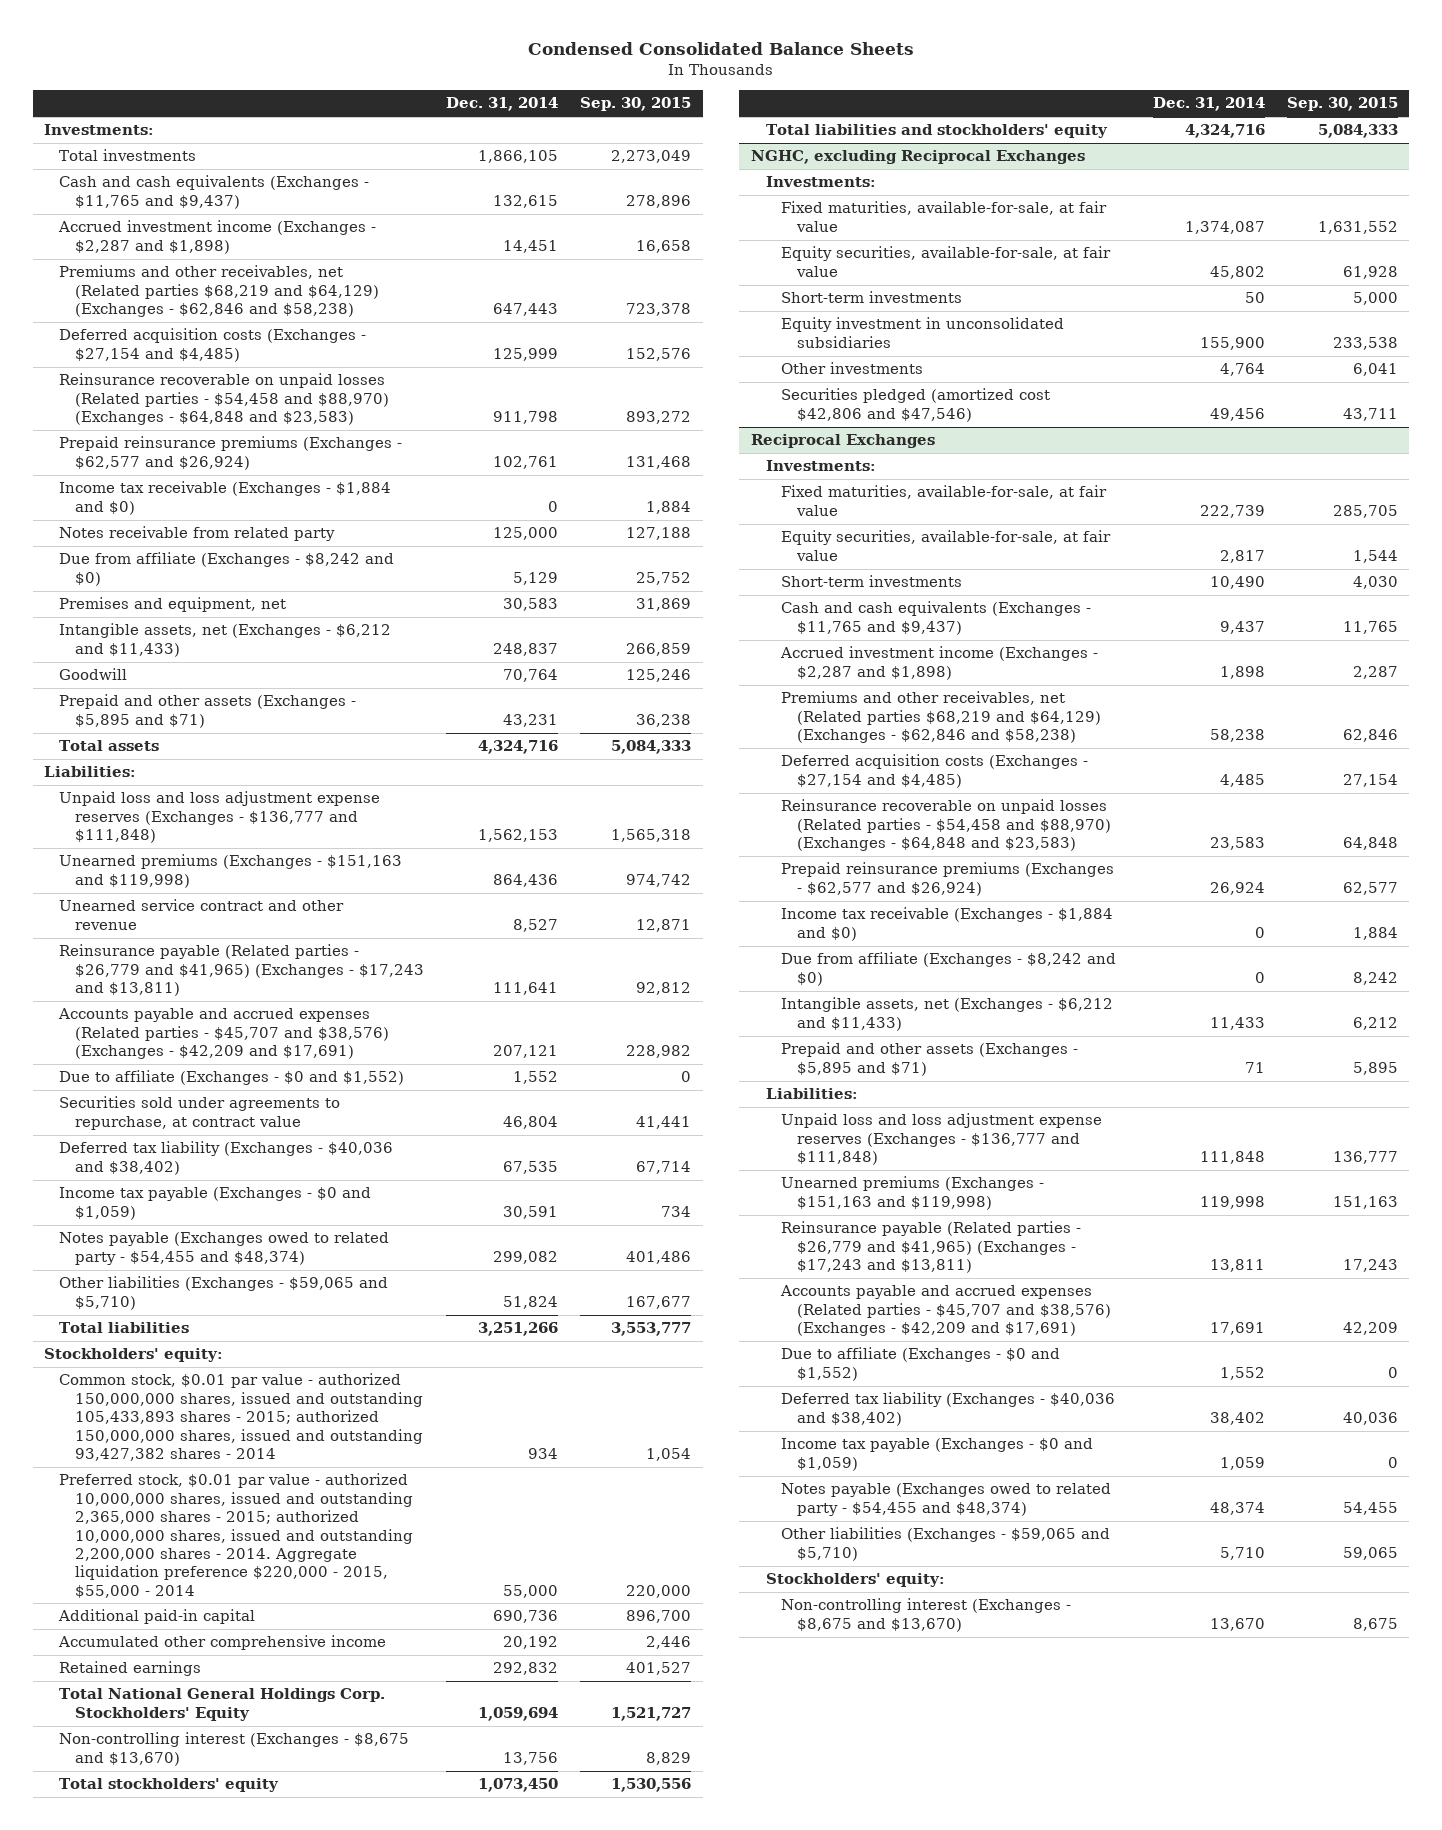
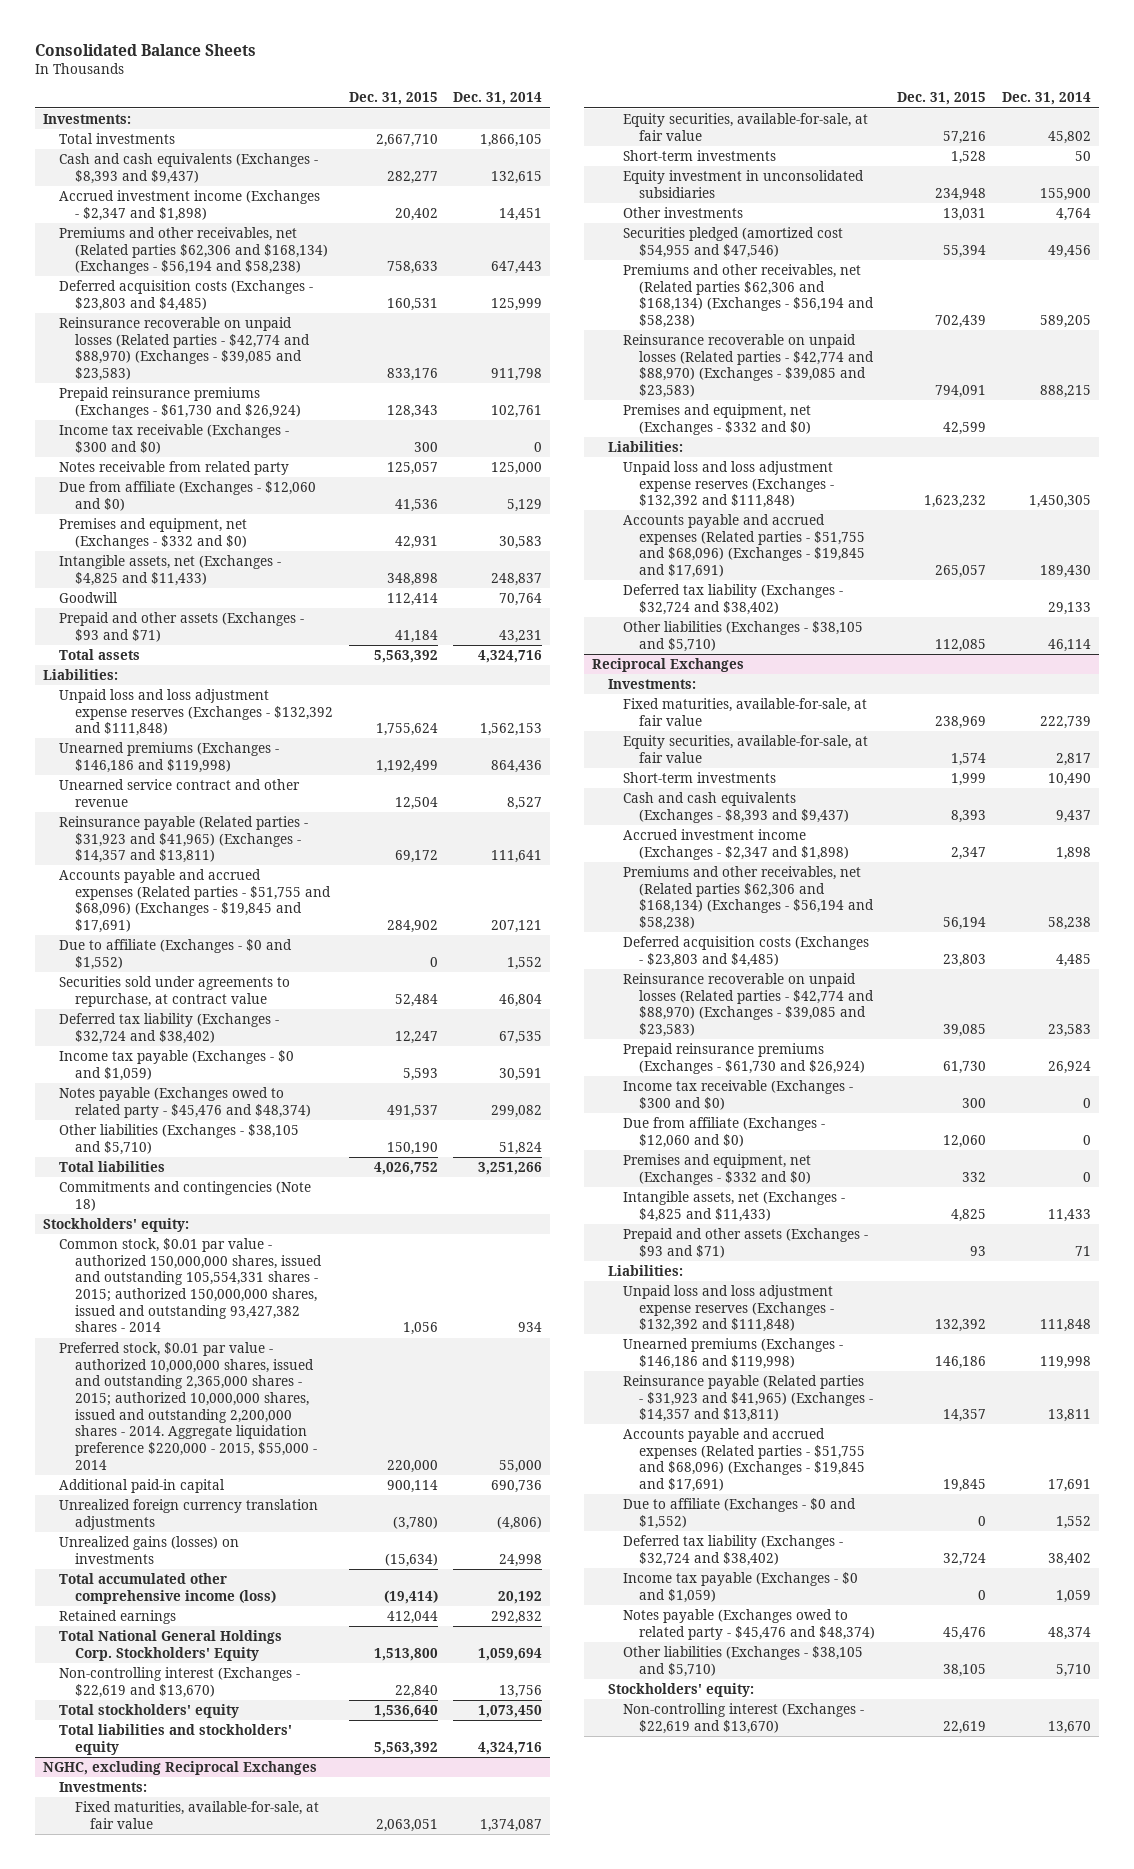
[528,42,915,56] Condensed Consolidated Balance Sheets -> [35,44,257,57] Consolidated Balance Sheets
[580,97,692,112] Sep. 30, 2015 -> none
none -> [348,92,438,106] Dec. 31, 2015
[59,175,370,209] Cash and cash equivalents (Exchanges - $11,765 and $9,437) -> [58,152,318,184] Cash and cash equivalents (Exchanges - $8,393 and $9,437)
[58,220,377,254] Accrued investment income (Exchanges - $2,287 and $1,898) -> [58,189,320,221] Accrued investment income (Exchanges - $2,347 and $1,898)
[59,265,379,318] Premiums and other receivables, net (Related parties $68,219 and $64,129) (Exchanges - $62,846 and $58,238) -> [58,226,328,275] Premiums and other receivables, net (Related parties $62,306 and $168,134) (Exchanges - $56,194 and $58,238)
[59,328,367,362] Deferred acquisition costs (Exchanges - $27,154 and $4,485) -> [58,279,313,311] Deferred acquisition costs (Exchanges - $23,803 and $4,485)
[59,373,389,426] Reinsurance recoverable on unpaid losses (Related parties - $54,458 and $88,970) (Exchanges - $64,848 and $23,583) -> [58,316,310,382] Reinsurance recoverable on unpaid losses (Related parties - $42,774 and $88,970) (Exchanges - $39,085 and $23,583)
[59,436,403,470] Prepaid reinsurance premiums (Exchanges - $62,577 and $26,924) -> [58,386,301,418] Prepaid reinsurance premiums (Exchanges - $61,730 and $26,924)
[59,481,392,515] Income tax receivable (Exchanges - $1,884 and $0) -> [58,423,289,454] Income tax receivable (Exchanges - $300 and $0)
[59,552,395,586] Due from affiliate (Exchanges - $8,242 and $0) -> [58,480,316,511] Due from affiliate (Exchanges - $12,060 and $0)
[59,597,287,613] Premises and equipment, net -> [58,517,247,549] Premises and equipment, net (Exchanges - $332 and $0)
[59,623,392,657] Intangible assets, net (Exchanges - $6,212 and $11,433) -> [58,554,281,586] Intangible assets, net (Exchanges - $4,825 and $11,433)
[59,694,357,728] Prepaid and other assets (Exchanges - $5,895 and $71) -> [58,611,304,642] Prepaid and other assets (Exchanges - $93 and $71)
[59,791,381,844] Unpaid loss and loss adjustment expense reserves (Exchanges - $136,777 and $111,848) -> [58,688,333,737] Unpaid loss and loss adjustment expense reserves (Exchanges - $132,392 and $111,848)
[59,854,403,888] Unearned premiums (Exchanges - $151,163 and $119,998) -> [58,741,279,773] Unearned premiums (Exchanges - $146,186 and $119,998)
[59,944,424,997] Reinsurance payable (Related parties - $26,779 and $41,965) (Exchanges - $17,243 and $13,811) -> [58,815,308,864] Reinsurance payable (Related parties - $31,923 and $41,965) (Exchanges - $14,357 and $13,811)
[58,1008,389,1060] Accounts payable and accrued expenses (Related parties - $45,707 and $38,576) (Exchanges - $42,209 and $17,691) -> [58,868,331,934] Accounts payable and accrued expenses (Related parties - $51,755 and $68,096) (Exchanges - $19,845 and $17,691)
[59,1141,394,1175] Deferred tax liability (Exchanges - $40,036 and $38,402) -> [58,1012,279,1044] Deferred tax liability (Exchanges - $32,724 and $38,402)
[59,1232,390,1265] Notes payable (Exchanges owed to related party - $54,455 and $48,374) -> [58,1086,311,1118] Notes payable (Exchanges owed to related party - $45,476 and $48,374)
[59,1276,389,1310] Other liabilities (Exchanges - $59,065 and $5,710) -> [58,1123,299,1155] Other liabilities (Exchanges - $38,105 and $5,710)
none -> [58,1180,311,1211] Commitments and contingencies (Note 18)
[59,1373,423,1461] Common stock, $0.01 par value - authorized 150,000,000 shares, issued and outstanding 105,433,893 shares - 2015; authorized 150,000,000 shares, issued and outstanding 93,427,382 shares - 2014 -> [58,1237,322,1333] Common stock, $0.01 par value - authorized 150,000,000 shares, issued and outstanding 105,554,331 shares - 2015; authorized 150,000,000 shares, issued and outstanding 93,427,382 shares - 2014
none -> [58,1498,318,1530] Unrealized foreign currency translation adjustments
none -> [58,1535,239,1564] Unrealized gains (losses) on investments
[58,1635,387,1651] Accumulated other comprehensive income -> [58,1572,276,1604] Total accumulated other comprehensive income (loss)
[59,1732,410,1766] Non-controlling interest (Exchanges - $8,675 and $13,670) -> [58,1666,300,1698] Non-controlling interest (Exchanges - $22,619 and $13,670)
[781,388,1051,422] Securities pledged (amortized cost $42,806 and $47,546) -> [623,226,844,258] Securities pledged (amortized cost $54,955 and $47,546)
none -> [623,263,875,329] Premiums and other receivables, net (Related parties $62,306 and $168,134) (Exchanges - $56,194 and $58,238)
none -> [623,333,875,399] Reinsurance recoverable on unpaid losses (Related parties - $42,774 and $88,970) (Exchanges - $39,085 and $23,583)
none -> [623,403,812,435] Premises and equipment, net (Exchanges - $332 and $0)
none -> [607,440,683,452] Liabilities:
none -> [623,460,835,509] Unpaid loss and loss adjustment expense reserves (Exchanges - $132,392 and $111,848)
none -> [623,513,866,579] Accounts payable and accrued expenses (Related parties - $51,755 and $68,096) (Exchanges - $19,845 and $17,691)
none -> [623,583,844,615] Deferred tax liability (Exchanges - $32,724 and $38,402)
none -> [623,620,864,652] Other liabilities (Exchanges - $38,105 and $5,710)
[781,601,1092,635] Cash and cash equivalents (Exchanges - $11,765 and $9,437) -> [623,791,850,823] Cash and cash equivalents (Exchanges - $8,393 and $9,437)
[780,646,1099,680] Accrued investment income (Exchanges - $2,287 and $1,898) -> [623,828,850,860] Accrued investment income (Exchanges - $2,347 and $1,898)
[781,691,1101,744] Premiums and other receivables, net (Related parties $68,219 and $64,129) (Exchanges - $62,846 and $58,238) -> [623,865,875,931] Premiums and other receivables, net (Related parties $62,306 and $168,134) (Exchanges - $56,194 and $58,238)
[781,754,1089,788] Deferred acquisition costs (Exchanges - $27,154 and $4,485) -> [623,935,870,967] Deferred acquisition costs (Exchanges - $23,803 and $4,485)
[781,799,1111,852] Reinsurance recoverable on unpaid losses (Related parties - $54,458 and $88,970) (Exchanges - $64,848 and $23,583) -> [623,972,875,1038] Reinsurance recoverable on unpaid losses (Related parties - $42,774 and $88,970) (Exchanges - $39,085 and $23,583)
[781,862,1115,896] Prepaid reinsurance premiums (Exchanges - $62,577 and $26,924) -> [623,1042,866,1074] Prepaid reinsurance premiums (Exchanges - $61,730 and $26,924)
[781,907,1114,941] Income tax receivable (Exchanges - $1,884 and $0) -> [623,1079,854,1110] Income tax receivable (Exchanges - $300 and $0)
[781,952,1117,986] Due from affiliate (Exchanges - $8,242 and $0) -> [623,1116,826,1148] Due from affiliate (Exchanges - $12,060 and $0)
none -> [623,1153,812,1185] Premises and equipment, net (Exchanges - $332 and $0)
[781,997,1114,1031] Intangible assets, net (Exchanges - $6,212 and $11,433) -> [623,1190,846,1222] Intangible assets, net (Exchanges - $4,825 and $11,433)
[781,1042,1079,1076] Prepaid and other assets (Exchanges - $5,895 and $71) -> [623,1227,869,1258] Prepaid and other assets (Exchanges - $93 and $71)
[781,1113,1103,1166] Unpaid loss and loss adjustment expense reserves (Exchanges - $136,777 and $111,848) -> [623,1284,835,1333] Unpaid loss and loss adjustment expense reserves (Exchanges - $132,392 and $111,848)
[781,1176,1045,1210] Unearned premiums (Exchanges - $151,163 and $119,998) -> [623,1337,844,1369] Unearned premiums (Exchanges - $146,186 and $119,998)
[781,1221,1082,1274] Reinsurance payable (Related parties - $26,779 and $41,965) (Exchanges - $17,243 and $13,811) -> [623,1374,874,1423] Reinsurance payable (Related parties - $31,923 and $41,965) (Exchanges - $14,357 and $13,811)
[780,1285,1111,1337] Accounts payable and accrued expenses (Related parties - $45,707 and $38,576) (Exchanges - $42,209 and $17,691) -> [623,1427,866,1493] Accounts payable and accrued expenses (Related parties - $51,755 and $68,096) (Exchanges - $19,845 and $17,691)
[781,1392,1116,1426] Deferred tax liability (Exchanges - $40,036 and $38,402) -> [623,1534,844,1566] Deferred tax liability (Exchanges - $32,724 and $38,402)
[781,1483,1112,1516] Notes payable (Exchanges owed to related party - $54,455 and $48,374) -> [623,1608,876,1640] Notes payable (Exchanges owed to related party - $45,476 and $48,374)
[781,1527,1111,1561] Other liabilities (Exchanges - $59,065 and $5,710) -> [623,1645,864,1677] Other liabilities (Exchanges - $38,105 and $5,710)
[781,1598,1072,1632] Non-controlling interest (Exchanges - $8,675 and $13,670) -> [623,1702,865,1734] Non-controlling interest (Exchanges - $22,619 and $13,670)

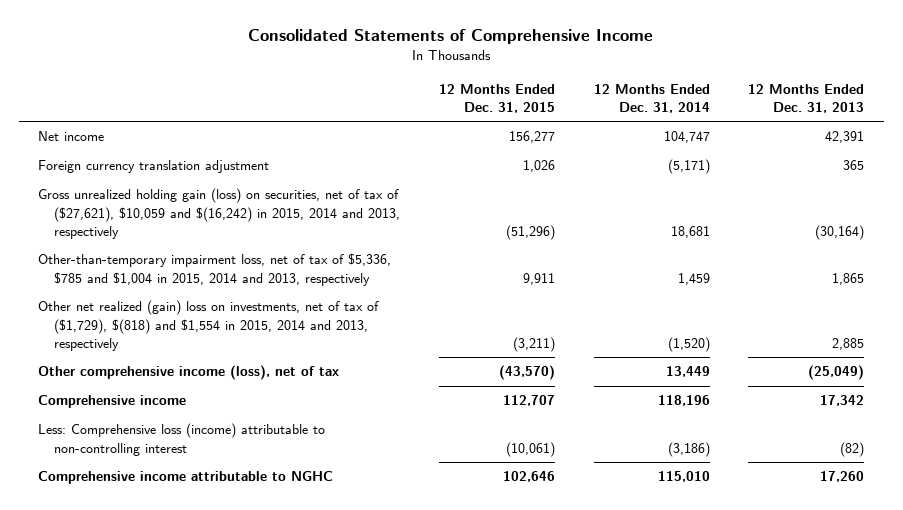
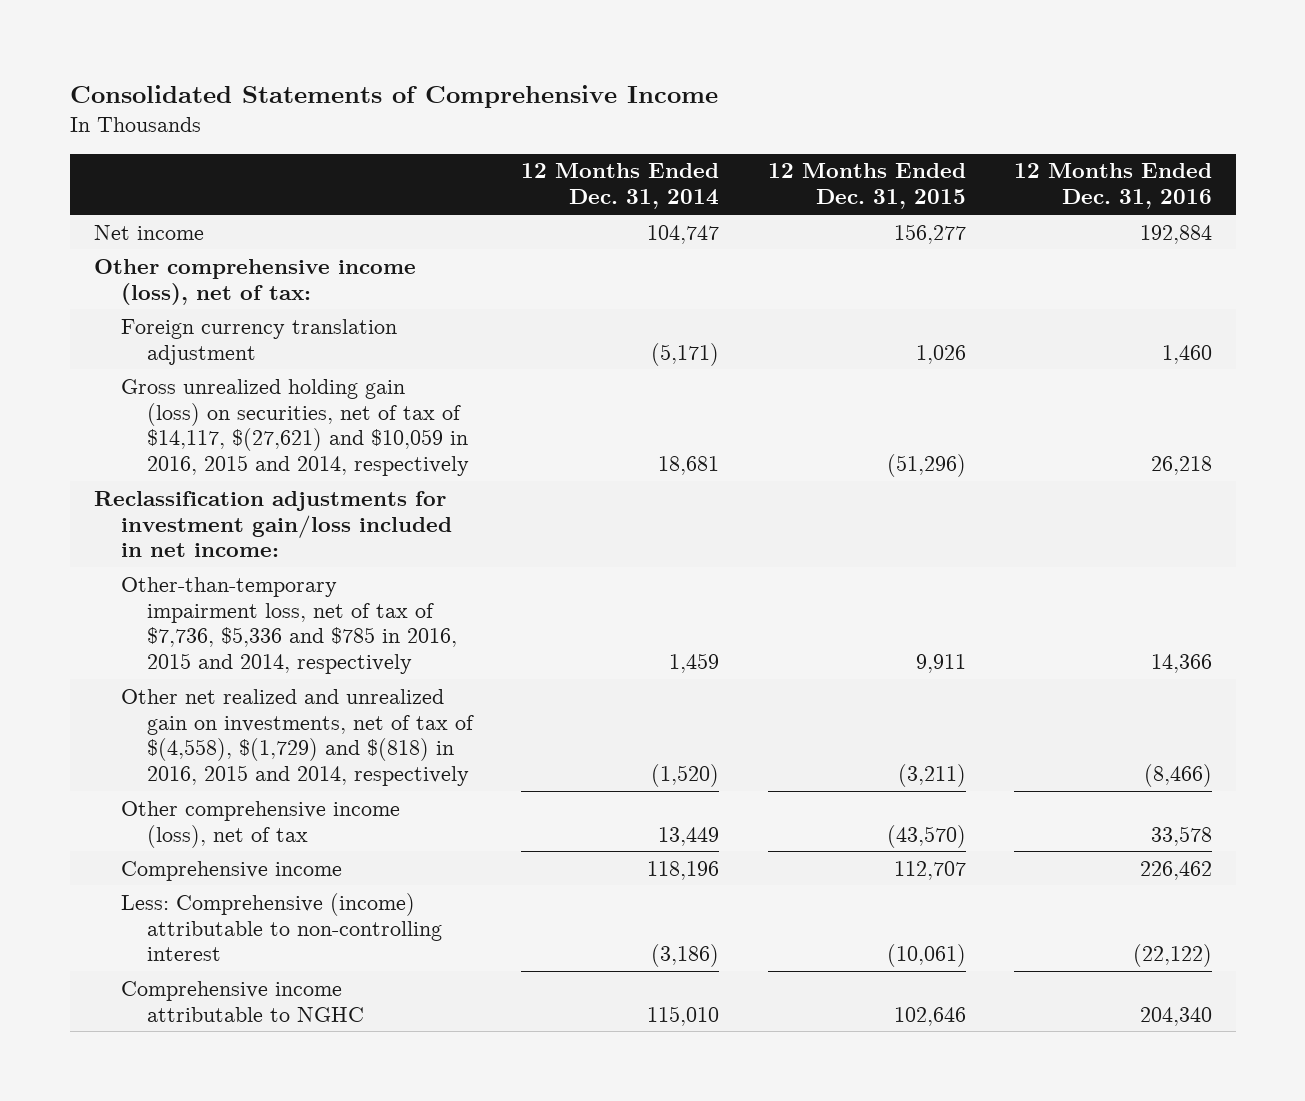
[748,83,865,114] 12 Months Ended Dec. 31, 2013 -> none
none -> [1013,163,1212,210] 12 Months Ended Dec. 31, 2016
none -> [93,258,416,305] Other comprehensive income (loss), net of tax:
[38,188,401,239] Gross unrealized holding gain (loss) on securities, net of tax of ($27,621), $10,059 and $(16,242) in 2015, 2014 and 2013, respectively -> [120,378,470,477] Gross unrealized holding gain (loss) on securities, net of tax of $14,117, $(27,621) and $10,059 in 2016, 2015 and 2014, respectively
none -> [93,490,452,558] Reclassification adjustments for investment gain/loss included in net income:
[38,253,392,286] Other-than-temporary impairment loss, net of tax of $5,336, $785 and $1,004 in 2015, 2014 and 2013, respectively -> [120,576,458,675] Other-than-temporary impairment loss, net of tax of $7,736, $5,336 and $785 in 2016, 2015 and 2014, respectively
[38,300,380,351] Other net realized (gain) loss on investments, net of tax of ($1,729), $(818) and $1,554 in 2015, 2014 and 2013, respectively -> [120,688,475,787] Other net realized and unrealized gain on investments, net of tax of $(4,558), $(1,729) and $(818) in 2016, 2015 and 2014, respectively
[38,423,326,456] Less: Comprehensive loss (income) attributable to non-controlling interest -> [120,892,443,962] Less: Comprehensive (income) attributable to non-controlling interest

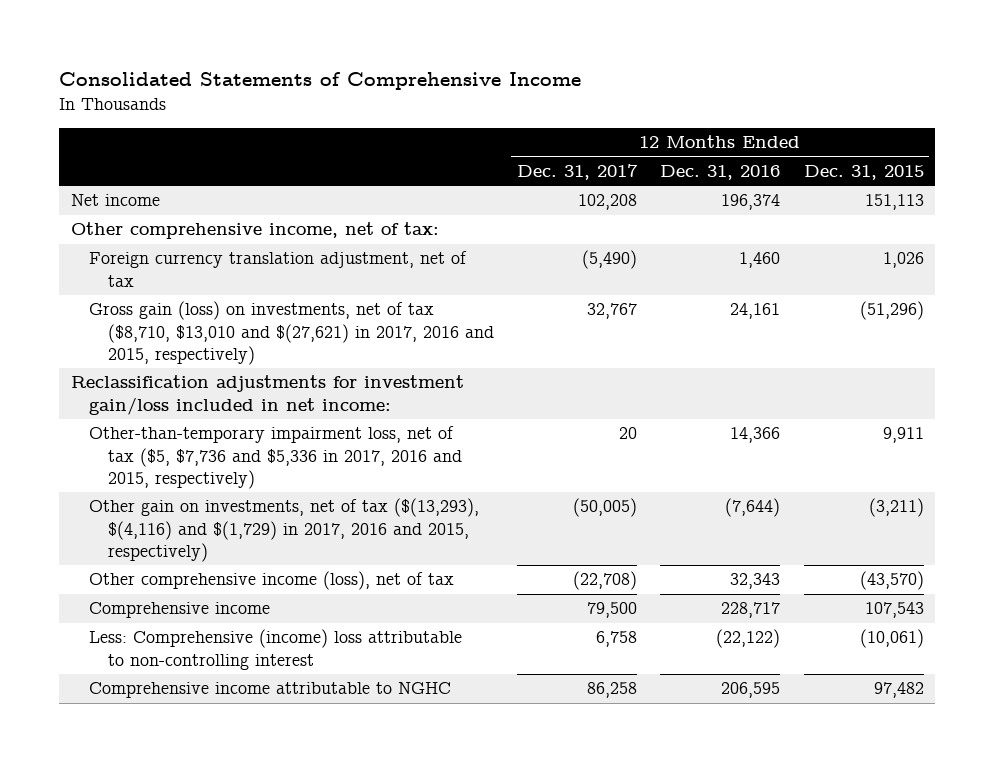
[521,163,720,210] 12 Months Ended Dec. 31, 2014 -> none
none -> [517,163,639,180] Dec. 31, 2017
[893,223,966,244] 156,277 -> [864,194,924,211] 151,113
[1139,224,1212,244] 192,884 -> [721,194,781,211] 196,374
[93,258,416,305] Other comprehensive income (loss), net of tax: -> [71,222,440,240] Other comprehensive income, net of tax:
[120,318,397,365] Foreign currency translation adjustment -> [89,251,468,287] Foreign currency translation adjustment, net of tax
[120,378,470,477] Gross unrealized holding gain (loss) on securities, net of tax of $14,117, $(27,621) and $10,059 in 2016, 2015 and 2014, respectively -> [89,301,494,365] Gross gain (loss) on investments, net of tax ($8,710, $13,010 and $(27,621) in 2017, 2016 and 2015, respectively)
[1150,456,1212,476] 26,218 -> [730,303,781,320] 24,161
[120,576,458,675] Other-than-temporary impairment loss, net of tax of $7,736, $5,336 and $785 in 2016, 2015 and 2014, respectively -> [89,426,462,489] Other-than-temporary impairment loss, net of tax ($5, $7,736 and $5,336 in 2017, 2016 and 2015, respectively)
[120,688,475,787] Other net realized and unrealized gain on investments, net of tax of $(4,558), $(1,729) and $(818) in 2016, 2015 and 2014, respectively -> [89,498,480,562] Other gain on investments, net of tax ($(13,293), $(4,116) and $(1,729) in 2017, 2016 and 2015, respectively)
[1143,764,1212,788] (8,466) -> [725,498,781,518] (7,644)
[1150,825,1212,846] 33,578 -> [730,573,781,590] 32,343
[893,860,966,880] 112,707 -> [864,602,924,619] 107,543
[1139,860,1212,880] 226,462 -> [721,602,781,619] 228,717
[120,892,443,962] Less: Comprehensive (income) attributable to non-controlling interest -> [89,629,463,670] Less: Comprehensive (income) loss attributable to non-controlling interest
[893,1006,966,1026] 102,646 -> [873,682,924,699] 97,482
[1139,1006,1212,1026] 204,340 -> [721,682,781,699] 206,595

